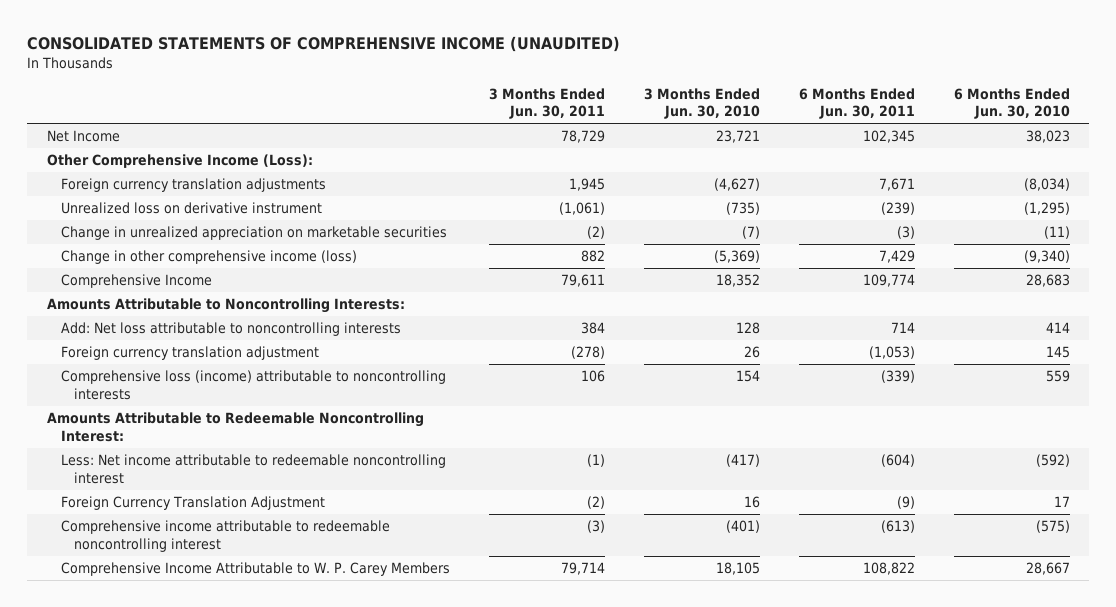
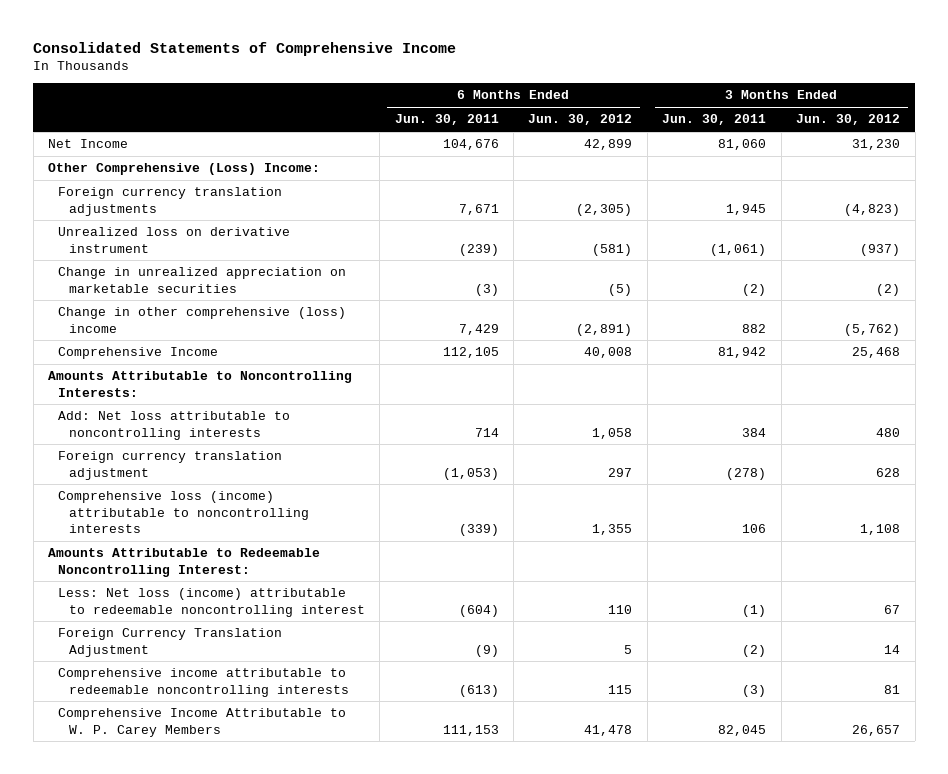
[27,36,621,53] CONSOLIDATED STATEMENTS OF COMPREHENSIVE INCOME (UNAUDITED) -> [33,42,457,57] Consolidated Statements of Comprehensive Income
[643,87,760,120] 3 Months Ended Jun. 30, 2010 -> none
[953,87,1070,120] 6 Months Ended Jun. 30, 2010 -> none
none -> [528,114,633,126] Jun. 30, 2012
none -> [796,114,901,126] Jun. 30, 2012
[560,130,605,144] 78,729 -> [718,139,767,151] 81,060
[862,130,915,144] 102,345 -> [442,139,499,151] 104,676
[46,154,313,169] Other Comprehensive Income (Loss): -> [48,163,321,176] Other Comprehensive (Loss) Income:
[60,250,357,265] Change in other comprehensive income (loss) -> [58,307,347,333] Change in other comprehensive (loss) income
[560,274,605,288] 79,611 -> [718,347,767,359] 81,942
[862,274,915,288] 109,774 -> [442,347,499,359] 112,105
[60,454,446,484] Less: Net income attributable to redeemable noncontrolling interest -> [58,588,365,617] Less: Net loss (income) attributable to redeemable noncontrolling interest
[60,520,390,552] Comprehensive income attributable to redeemable noncontrolling interest -> [58,668,349,697] Comprehensive income attributable to redeemable noncontrolling interests
[560,562,605,576] 79,714 -> [718,724,767,736] 82,045
[862,562,915,576] 108,822 -> [442,724,499,736] 111,153

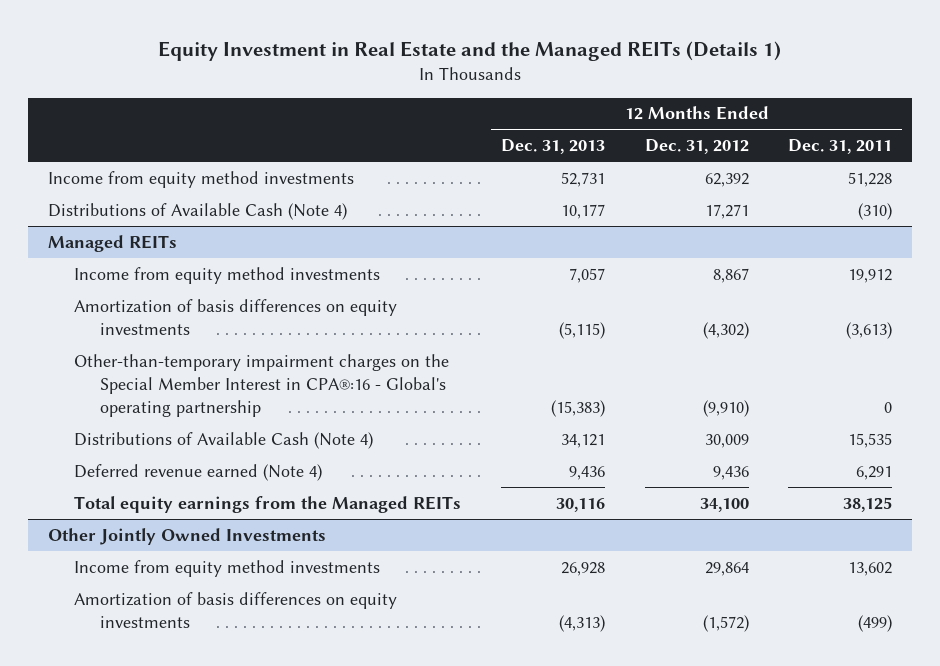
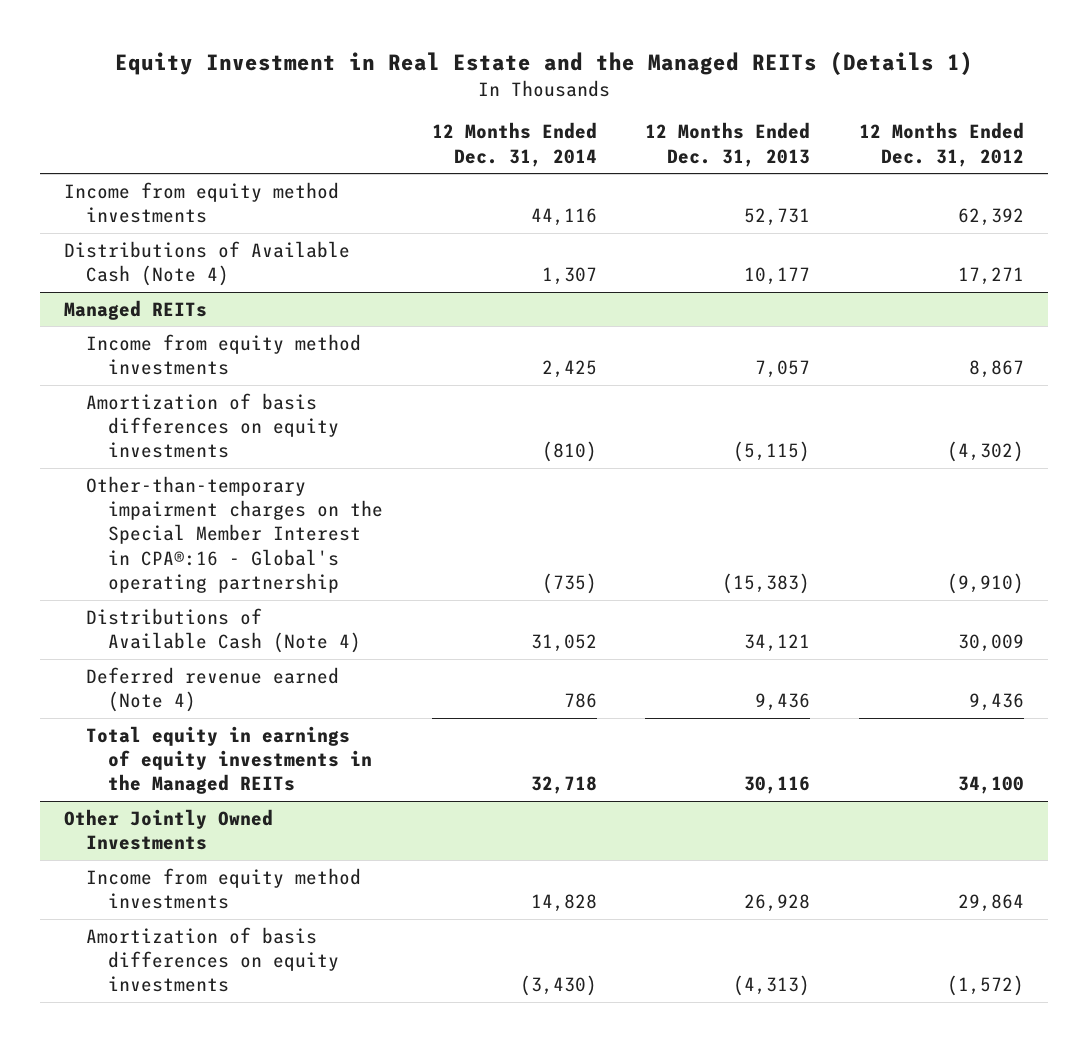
[788,139,893,155] Dec. 31, 2011 -> none
none -> [431,122,597,167] 12 Months Ended Dec. 31, 2014
[73,495,461,513] Total equity earnings from the Managed REITs -> [86,725,372,795] Total equity in earnings of equity investments in the Managed REITs

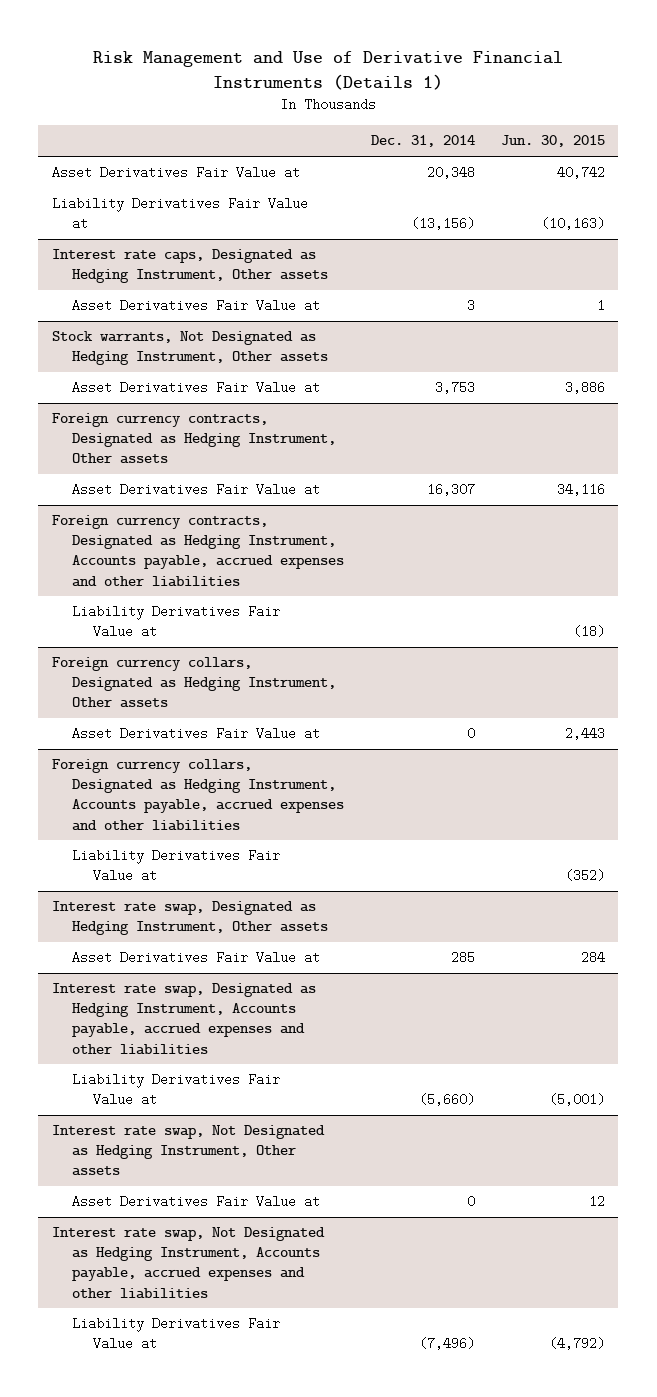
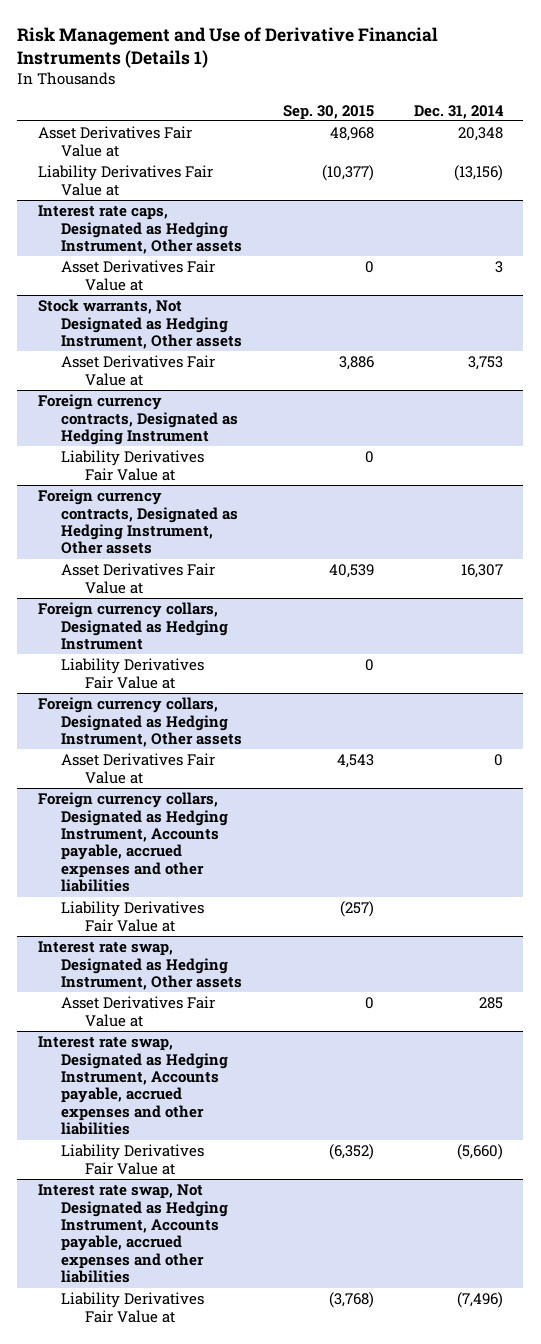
[501,135,606,148] Jun. 30, 2015 -> none
none -> [282,104,374,120] Sep. 30, 2015
none -> [37,394,239,445] Foreign currency contracts, Designated as Hedging Instrument
none -> [61,450,205,481] Liability Derivatives Fair Value at
[51,515,345,587] Foreign currency contracts, Designated as Hedging Instrument, Accounts payable, accrued expenses and other liabilities -> none
none -> [37,602,229,650] Foreign currency collars, Designated as Hedging Instrument
[51,1125,325,1177] Interest rate swap, Not Designated as Hedging Instrument, Other assets -> none
[72,1195,321,1209] Asset Derivatives Fair Value at -> none

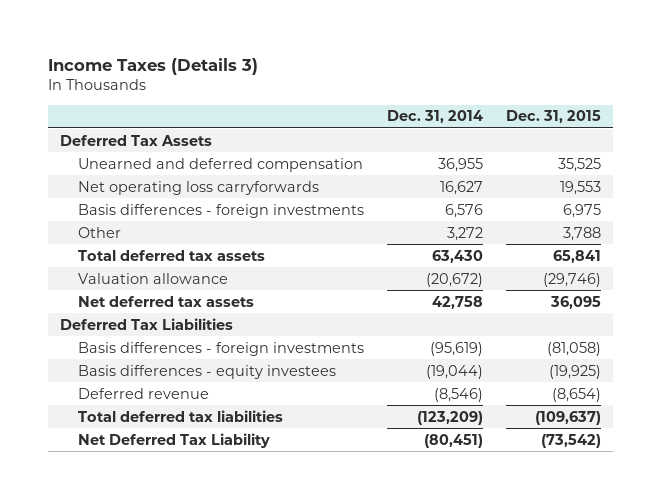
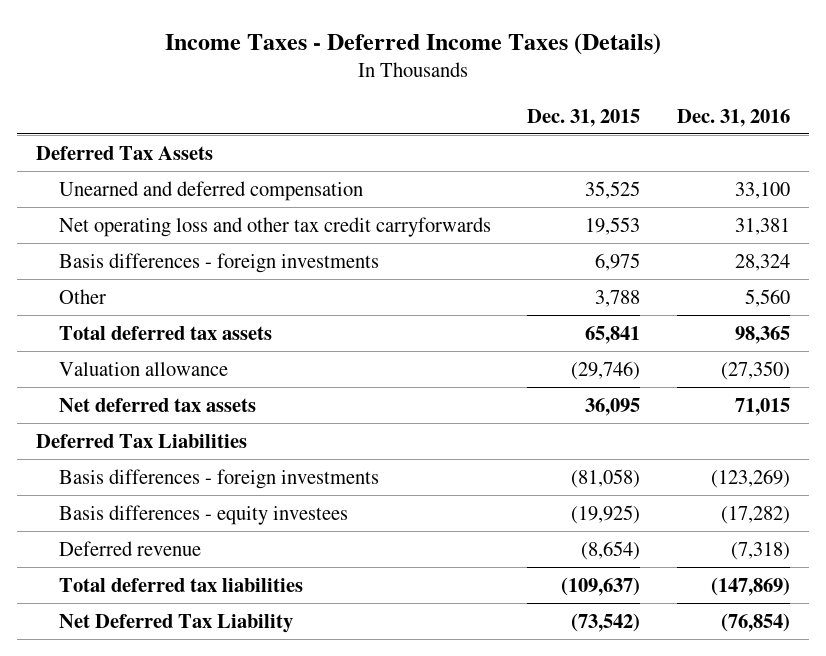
[48,57,259,75] Income Taxes (Details 3) -> [165,32,662,55] Income Taxes - Deferred Income Taxes (Details)
[387,110,484,124] Dec. 31, 2014 -> none
none -> [677,108,791,127] Dec. 31, 2016
[78,180,320,195] Net operating loss carryforwards -> [58,216,491,237] Net operating loss and other tax credit carryforwards

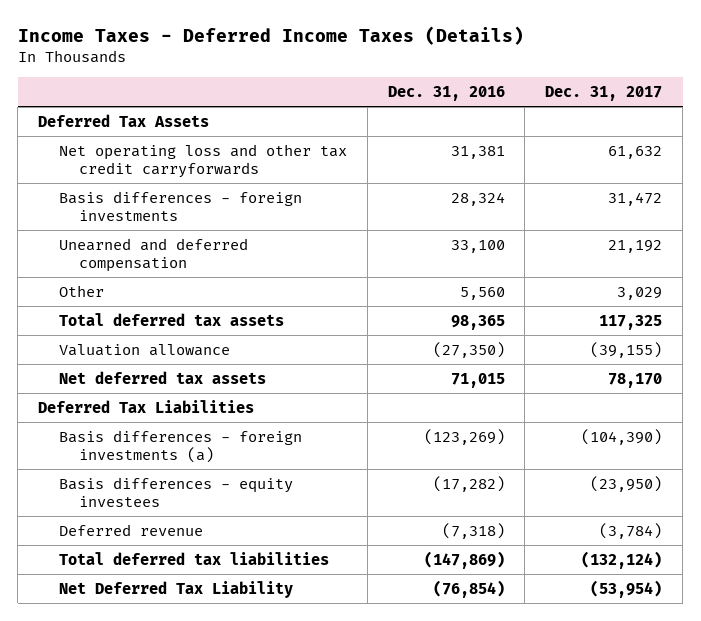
[527,108,641,127] Dec. 31, 2015 -> none
none -> [545,86,663,102] Dec. 31, 2017
[58,180,363,201] Unearned and deferred compensation -> [58,237,248,272] Unearned and deferred compensation
[58,468,379,489] Basis differences - foreign investments -> [58,429,302,463] Basis differences - foreign investments (a)

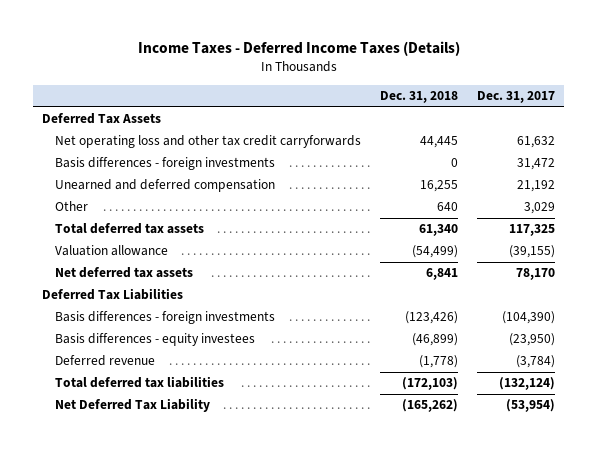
[387,86,505,102] Dec. 31, 2016 -> none
none -> [379,91,458,104] Dec. 31, 2018
[58,429,302,463] Basis differences - foreign investments (a) -> [54,311,275,325] Basis differences - foreign investments

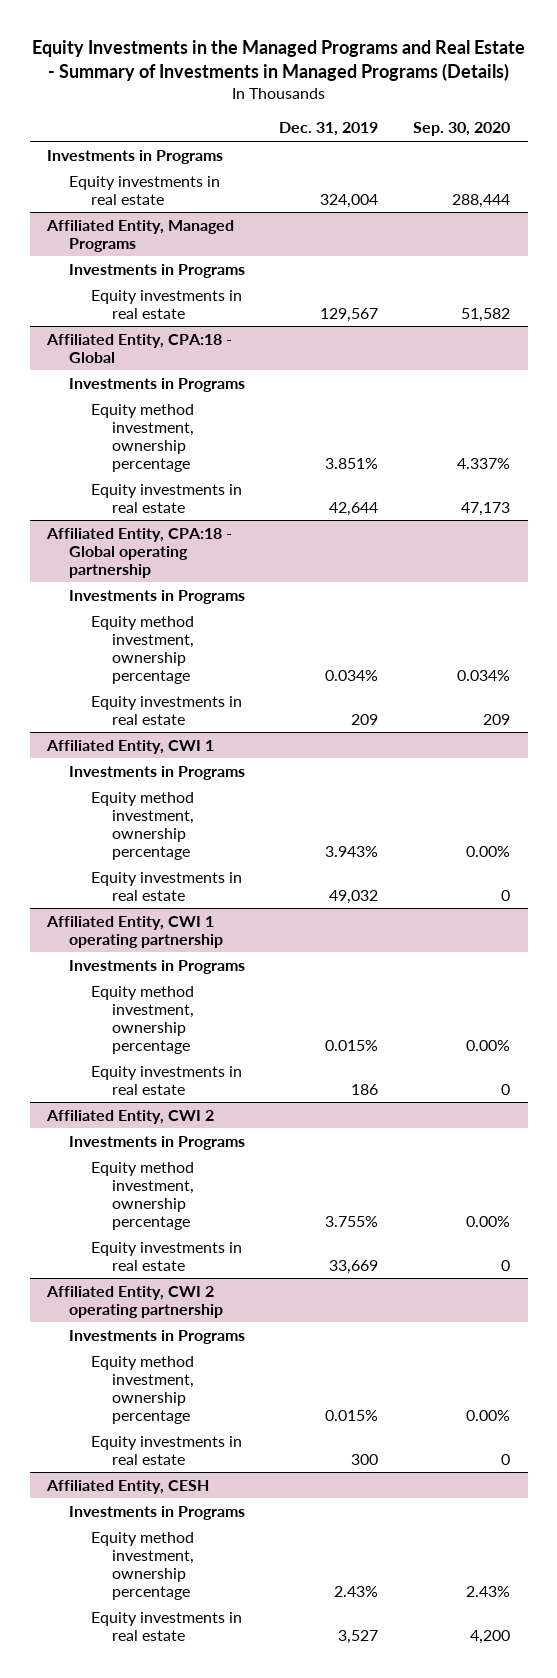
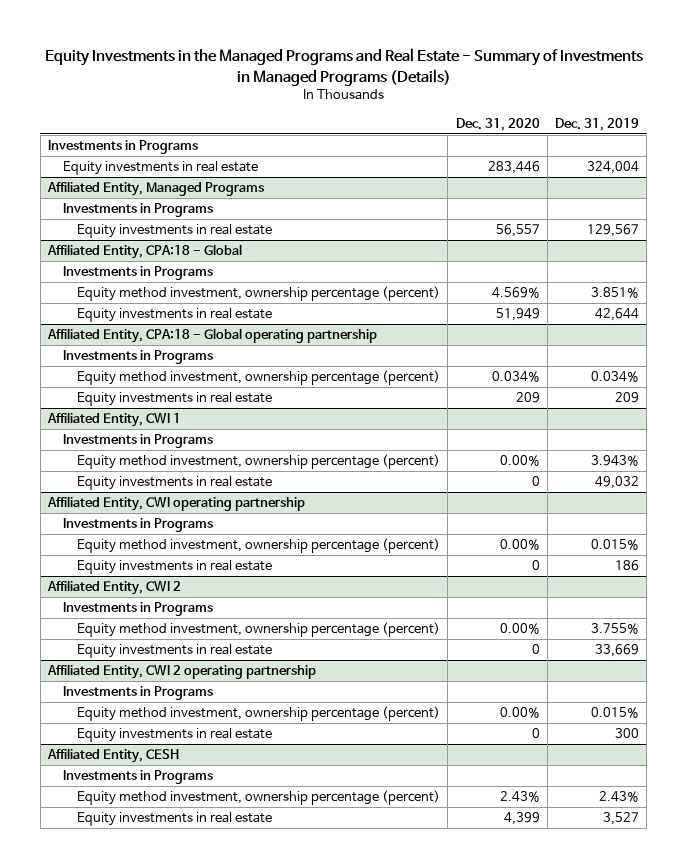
[413,122,511,137] Sep. 30, 2020 -> none
none -> [455,118,540,132] Dec. 31, 2020
[90,403,195,472] Equity method investment, ownership percentage -> [76,286,440,302] Equity method investment, ownership percentage (percent)
[90,615,195,684] Equity method investment, ownership percentage -> [76,370,440,386] Equity method investment, ownership percentage (percent)
[90,791,195,860] Equity method investment, ownership percentage -> [76,454,440,470] Equity method investment, ownership percentage (percent)
[45,915,223,948] Affiliated Entity, CWI 1 operating partnership -> [47,496,306,512] Affiliated Entity, CWI operating partnership
[90,985,195,1054] Equity method investment, ownership percentage -> [76,538,440,554] Equity method investment, ownership percentage (percent)
[90,1161,195,1230] Equity method investment, ownership percentage -> [76,622,440,638] Equity method investment, ownership percentage (percent)
[90,1355,195,1424] Equity method investment, ownership percentage -> [76,706,440,722] Equity method investment, ownership percentage (percent)
[90,1531,195,1600] Equity method investment, ownership percentage -> [76,790,440,806] Equity method investment, ownership percentage (percent)

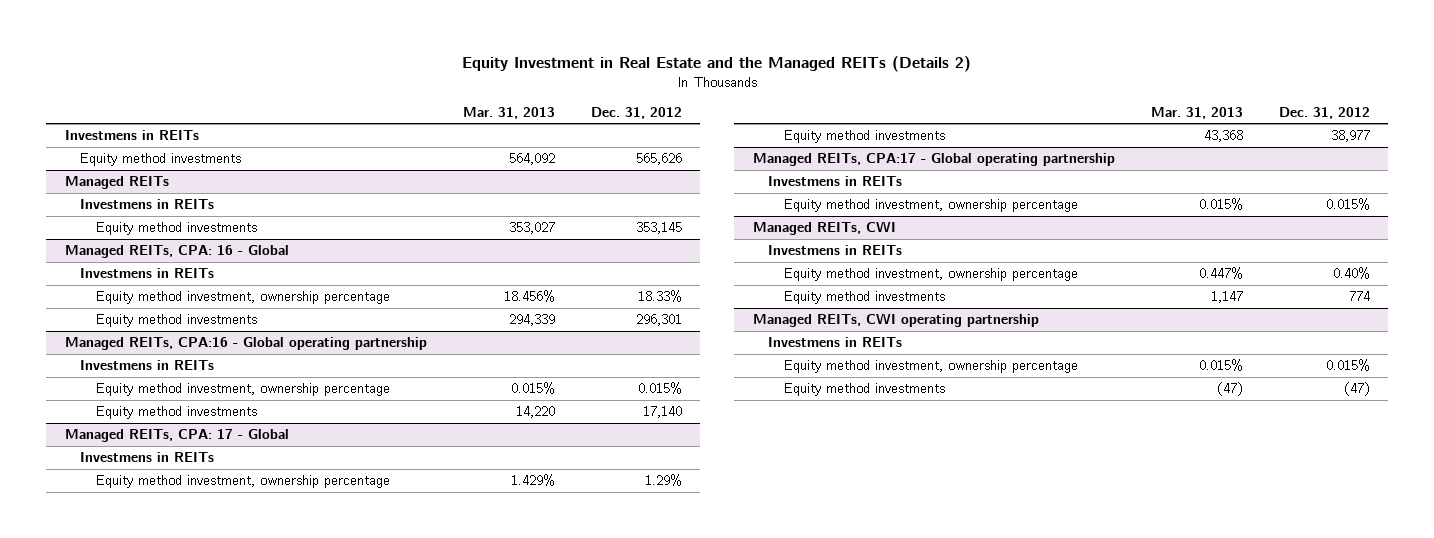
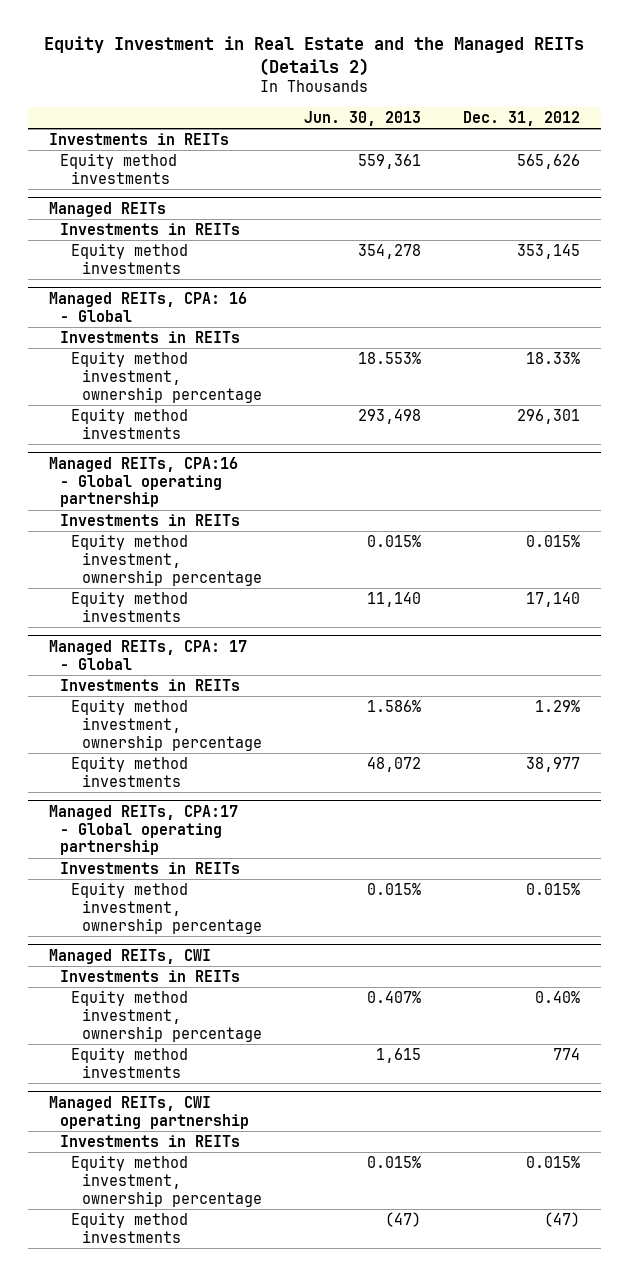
[462,106,555,119] Mar. 31, 2013 -> none
none -> [303,110,421,126] Jun. 30, 2013
[64,130,199,141] Investmens in REITs -> [48,133,229,146] Investments in REITs
[80,199,215,210] Investmens in REITs -> [59,223,240,236] Investments in REITs
[80,268,215,279] Investmens in REITs -> [59,331,240,344] Investments in REITs
[80,360,215,371] Investmens in REITs -> [59,514,240,527] Investments in REITs
[80,452,215,463] Investmens in REITs -> [59,679,240,692] Investments in REITs
[768,176,903,187] Investmens in REITs -> [59,862,240,875] Investments in REITs
[768,245,903,256] Investmens in REITs -> [59,970,240,983] Investments in REITs
[768,337,903,348] Investmens in REITs -> [59,1135,240,1148] Investments in REITs

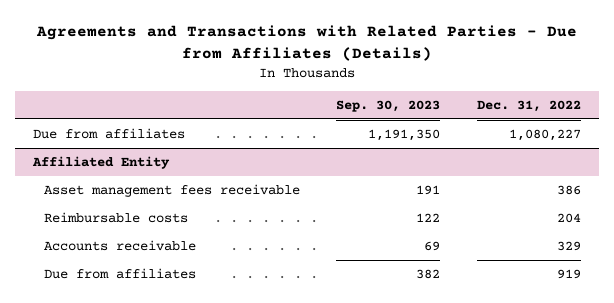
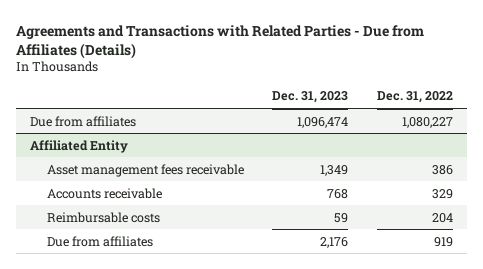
[336,99,441,112] Sep. 30, 2023 -> none
none -> [272,91,349,104] Dec. 31, 2023
[43,211,188,223] Reimbursable costs -> [47,211,161,223] Reimbursable costs

